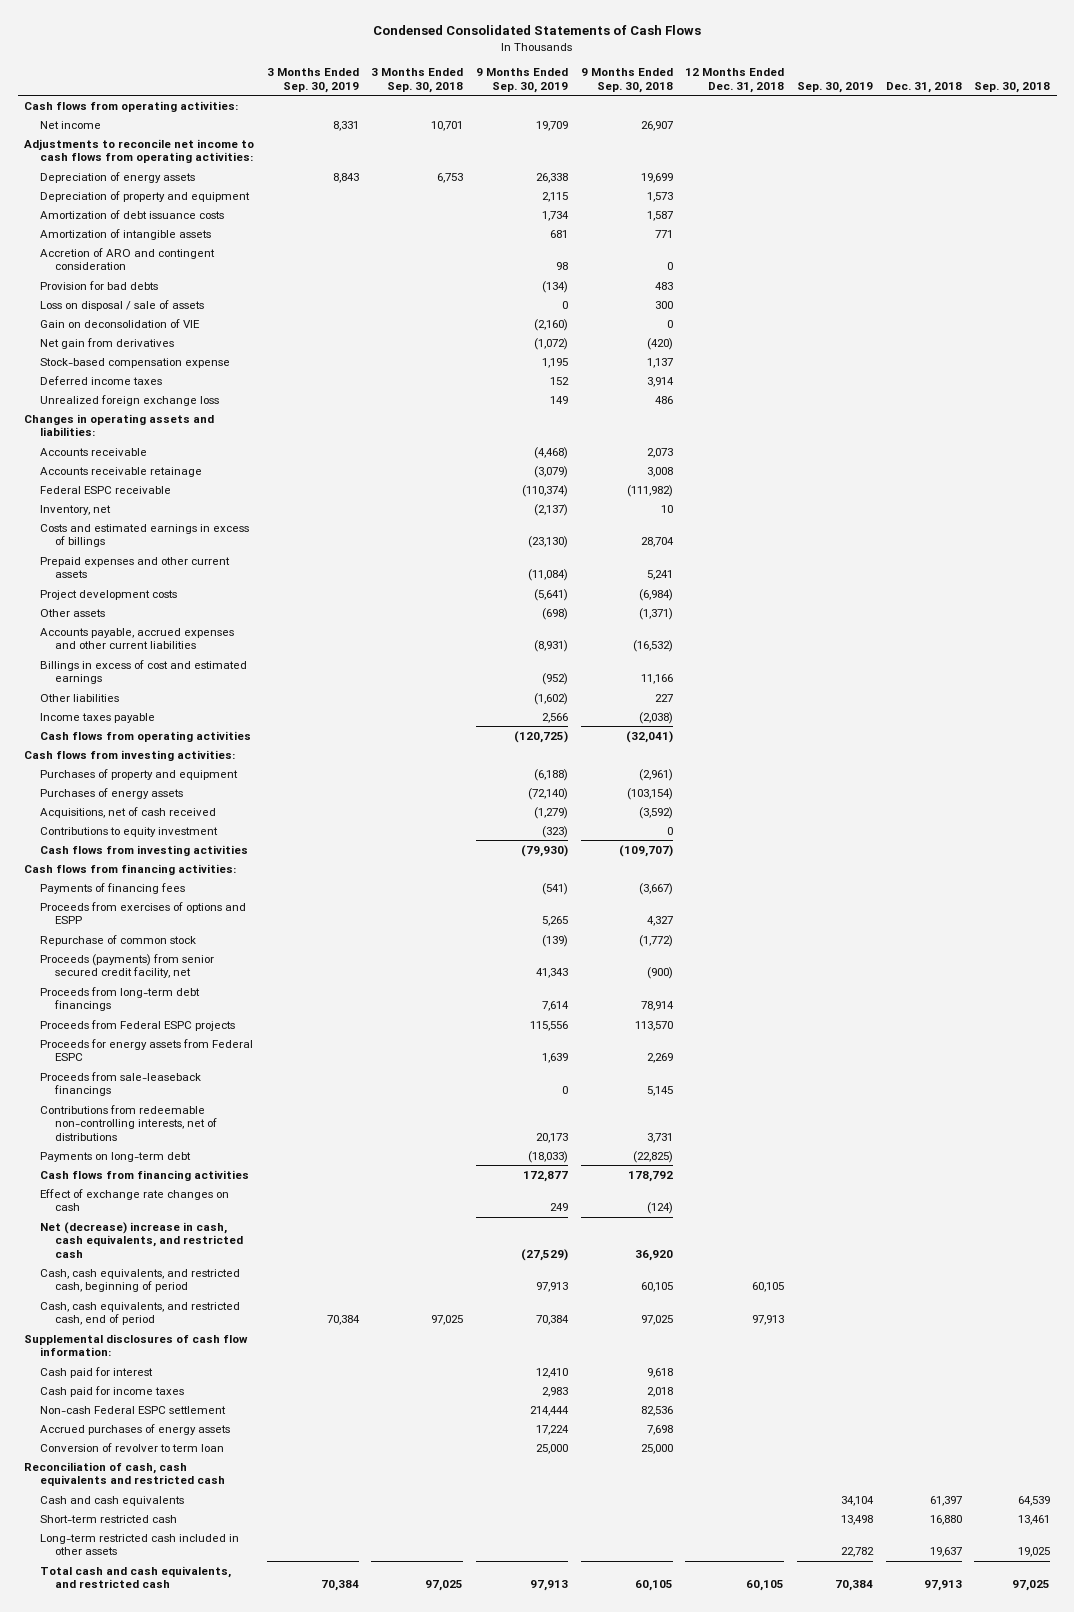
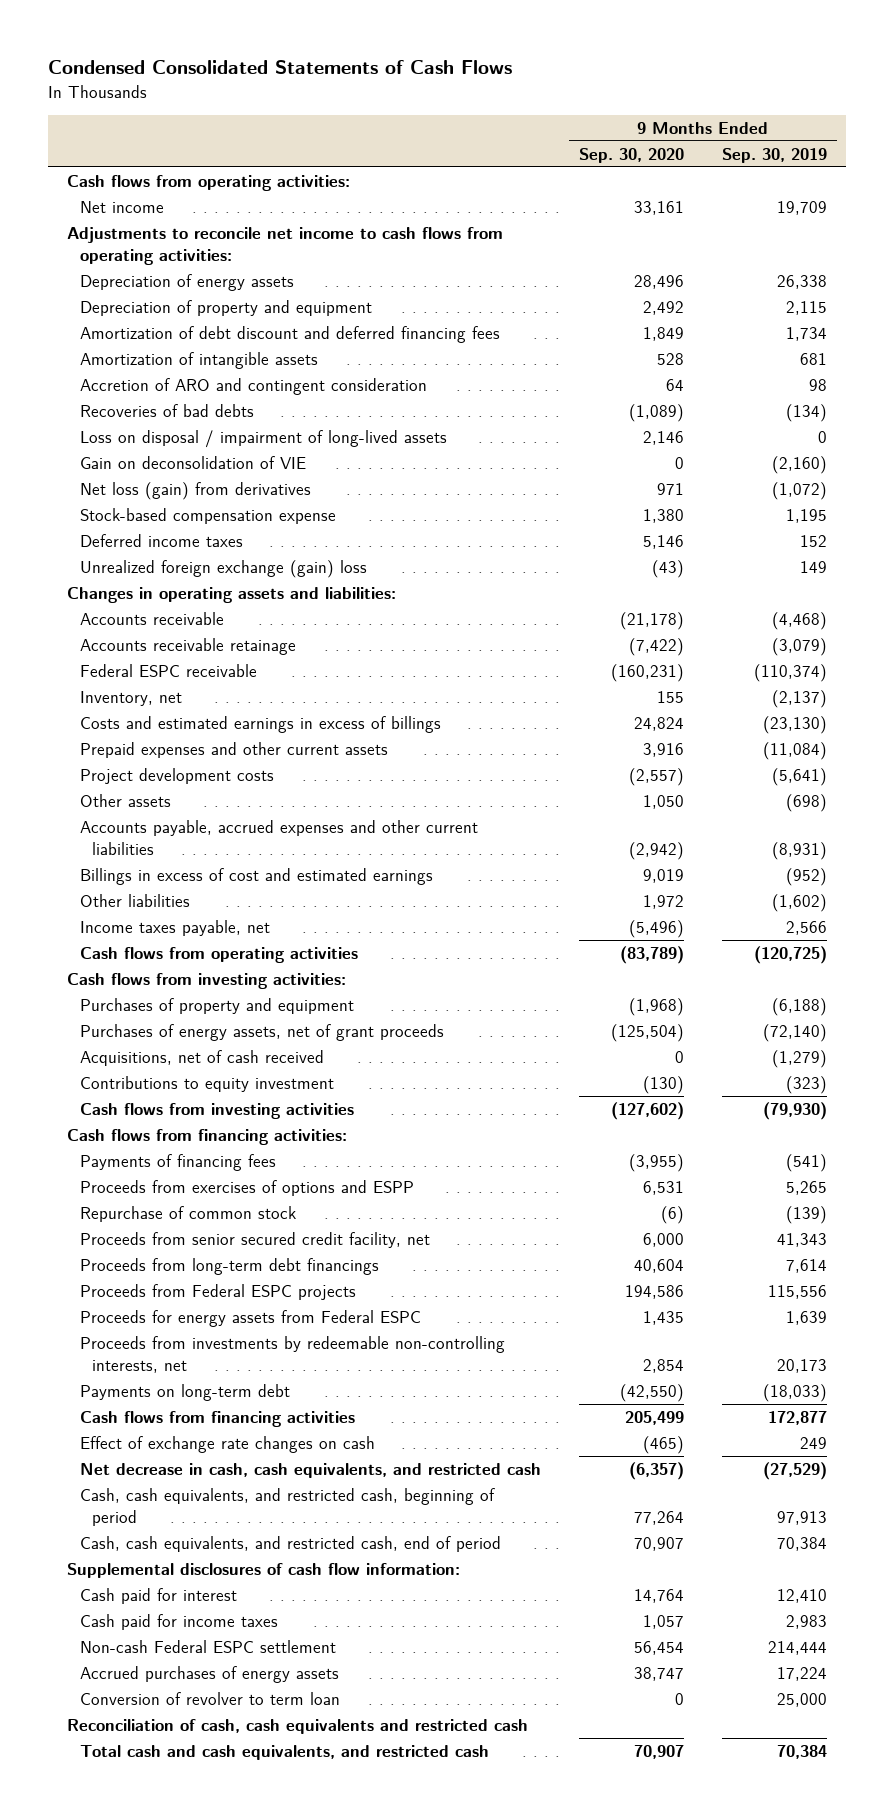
[266,68,359,93] 3 Months Ended Sep. 30, 2019 -> none
[371,68,464,93] 3 Months Ended Sep. 30, 2018 -> none
[580,68,673,93] 9 Months Ended Sep. 30, 2018 -> none
[685,68,785,93] 12 Months Ended Dec. 31, 2018 -> none
[797,81,874,93] Sep. 30, 2019 -> none
[885,81,962,93] Dec. 31, 2018 -> none
[974,81,1051,93] Sep. 30, 2018 -> none
none -> [578,147,684,163] Sep. 30, 2020
[39,209,224,219] Amortization of debt issuance costs -> [79,326,500,344] Amortization of debt discount and deferred financing fees
[39,280,158,290] Provision for bad debts -> [79,404,254,418] Recoveries of bad debts
[39,299,204,311] Loss on disposal / sale of assets -> [79,430,447,449] Loss on disposal / impairment of long-lived assets
[39,337,174,349] Net gain from derivatives -> [79,482,311,501] Net loss (gain) from derivatives
[39,394,219,406] Unrealized foreign exchange loss -> [79,560,367,579] Unrealized foreign exchange (gain) loss
[39,712,155,723] Income taxes payable -> [79,920,270,937] Income taxes payable, net
[39,787,183,799] Purchases of energy assets -> [79,1024,444,1042] Purchases of energy assets, net of grant proceeds
[39,953,214,979] Proceeds (payments) from senior secured credit facility, net -> [79,1232,430,1249] Proceeds from senior secured credit facility, net
[39,1071,201,1097] Proceeds from sale-leaseback financings -> none
[39,1104,218,1141] Contributions from redeemable non-controlling interests, net of distributions -> [79,1336,505,1373] Proceeds from investments by redeemable non-controlling interests, net
[39,1221,244,1258] Net (decrease) increase in cash, cash equivalents, and restricted cash -> [79,1463,541,1479] Net decrease in cash, cash equivalents, and restricted cash
[39,1495,184,1506] Cash and cash equivalents -> none
[39,1514,177,1523] Short-term restricted cash -> none
[39,1533,239,1556] Long-term restricted cash included in other assets -> none
[530,1580,569,1592] 97,913 -> [777,1745,828,1760] 70,384

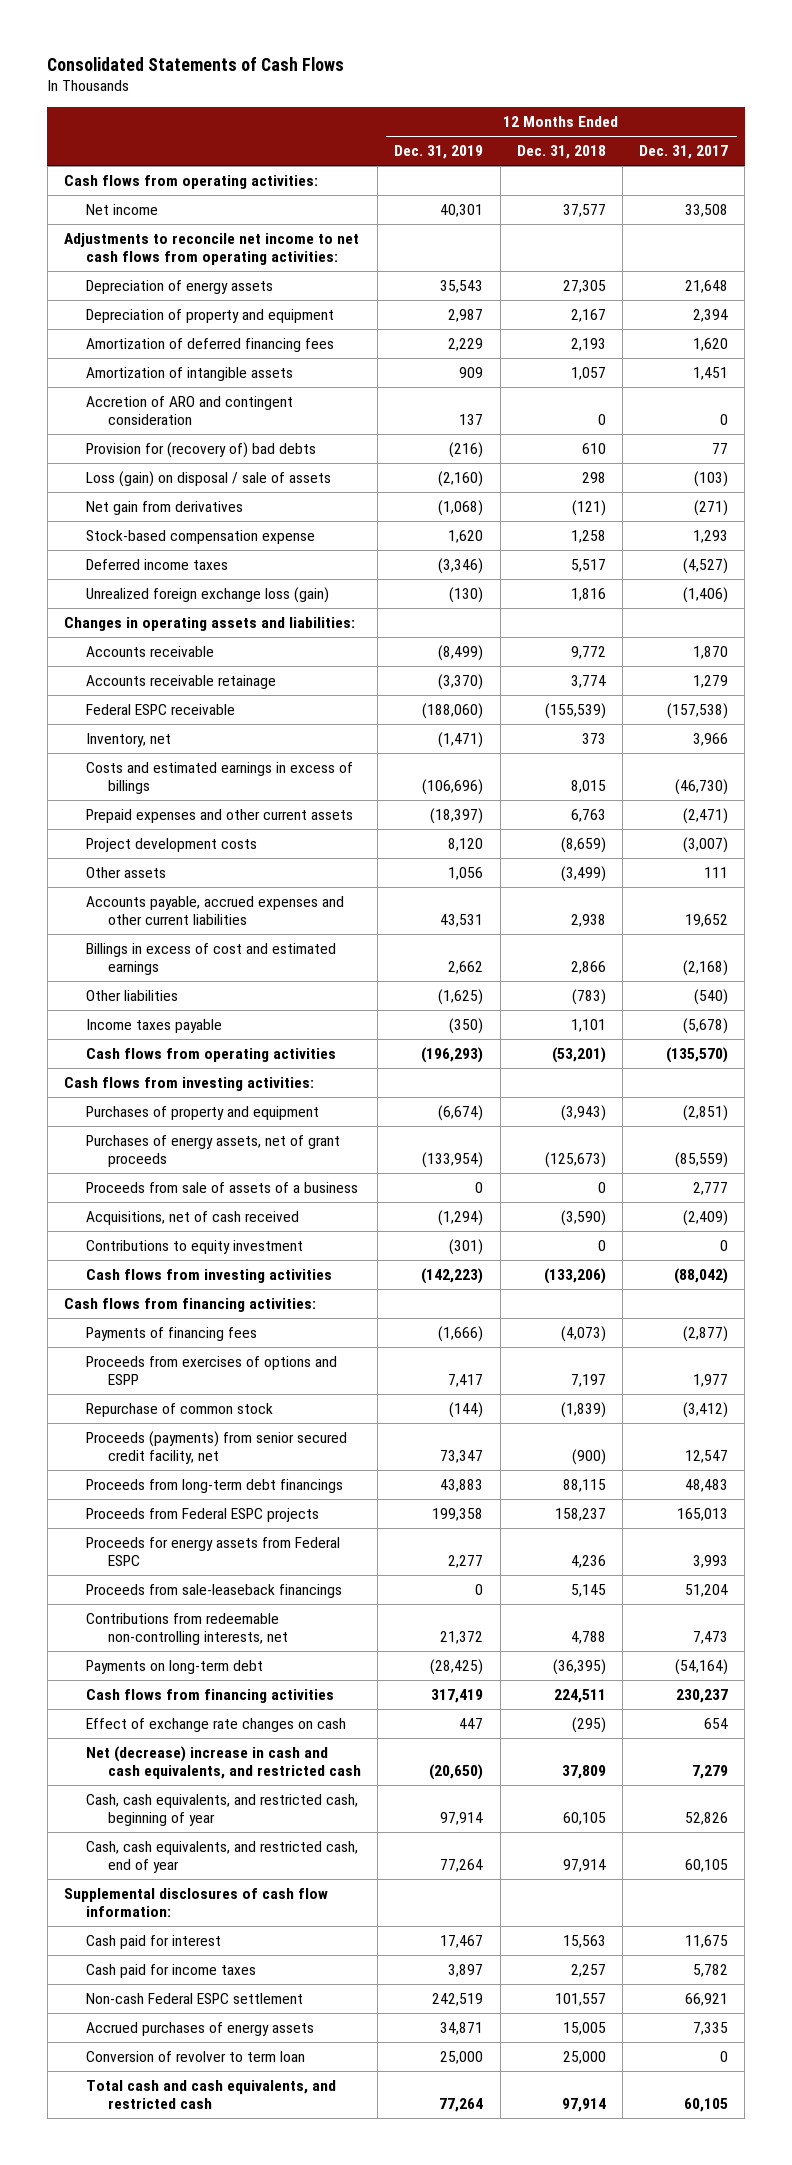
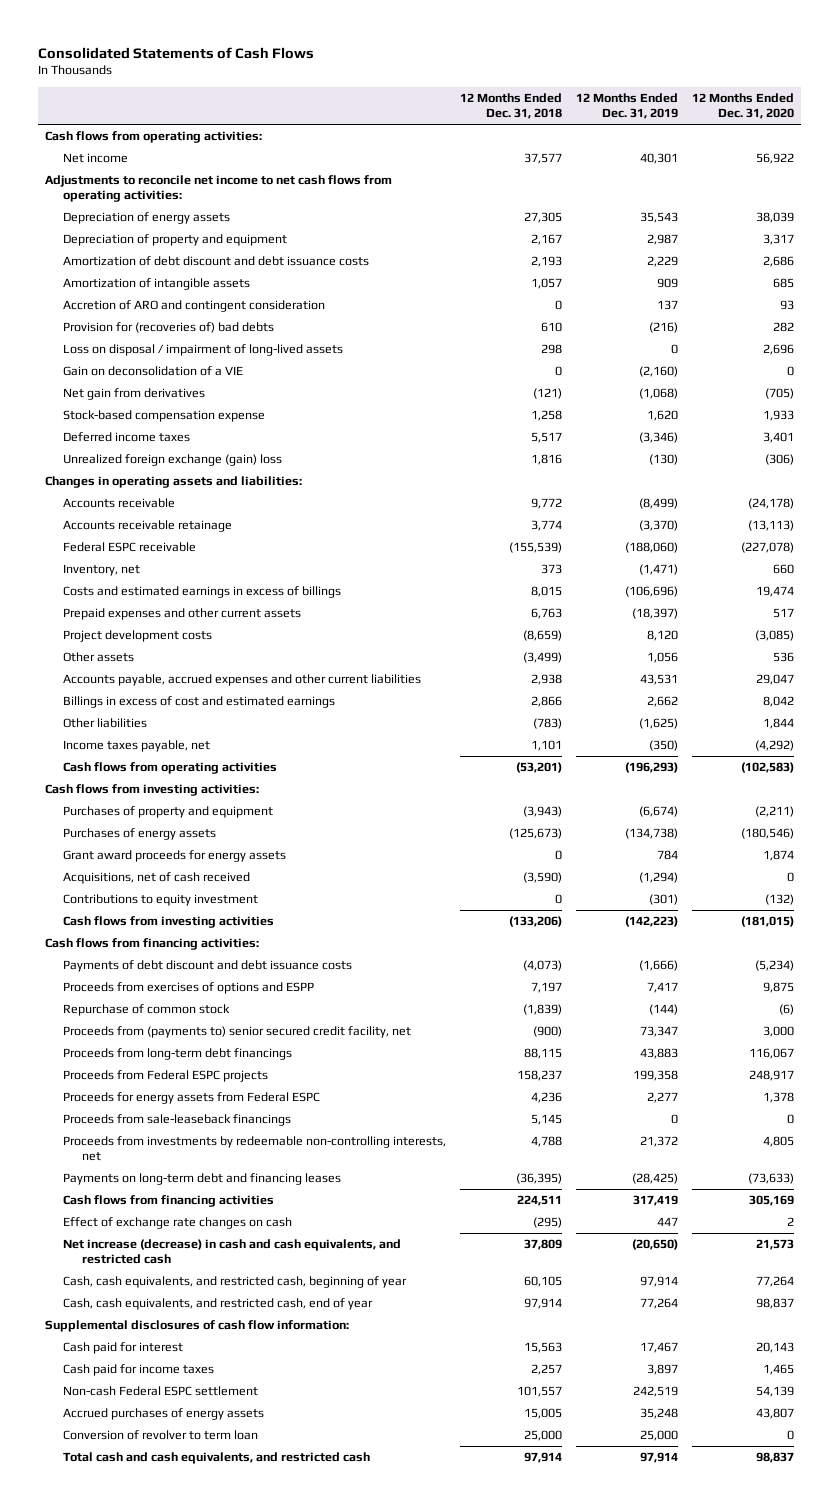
[639,145,729,160] Dec. 31, 2017 -> none
none -> [691,93,794,120] 12 Months Ended Dec. 31, 2020
[85,338,334,353] Amortization of deferred financing fees -> [63,256,370,267] Amortization of debt discount and debt issuance costs
[85,442,316,459] Provision for (recovery of) bad debts -> [63,322,275,334] Provision for (recoveries of) bad debts
[85,471,331,488] Loss (gain) on disposal / sale of assets -> [63,344,344,357] Loss on disposal / impairment of long-lived assets
[438,471,484,488] (2,160) -> [670,344,678,355] 0
none -> [63,366,244,377] Gain on deconsolidation of a VIE
[85,587,329,604] Unrealized foreign exchange loss (gain) -> [63,454,283,467] Unrealized foreign exchange (gain) loss
[85,1019,222,1034] Income taxes payable -> [63,740,211,753] Income taxes payable, net
[85,1182,358,1194] Proceeds from sale of assets of a business -> none
[85,1135,340,1168] Purchases of energy assets, net of grant proceeds -> [63,828,217,841] Purchases of energy assets
[422,1152,484,1169] (133,954) -> [624,828,678,840] (134,738)
none -> [63,850,287,863] Grant award proceeds for energy assets
[85,1327,257,1342] Payments of financing fees -> [63,960,353,973] Payments of debt discount and debt issuance costs
[85,1431,347,1465] Proceeds (payments) from senior secured credit facility, net -> [63,1026,412,1039] Proceeds from (payments to) senior secured credit facility, net
[85,1613,288,1646] Contributions from redeemable non-controlling interests, net -> [63,1136,447,1162] Proceeds from investments by redeemable non-controlling interests, net
[85,1660,263,1675] Payments on long-term debt -> [63,1173,342,1186] Payments on long-term debt and financing leases
[85,1746,361,1780] Net (decrease) increase in cash and cash equivalents, and restricted cash -> [63,1239,402,1265] Net increase (decrease) in cash and cash equivalents, and restricted cash
[440,2022,484,2036] 34,871 -> [639,1408,678,1420] 35,248
[439,2098,484,2113] 77,264 -> [639,1452,678,1464] 97,914

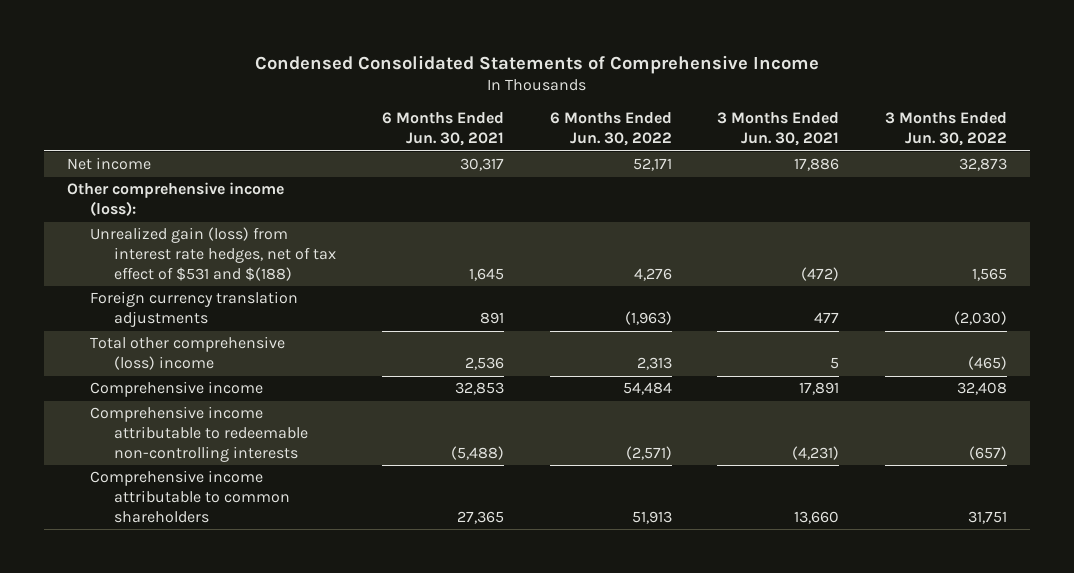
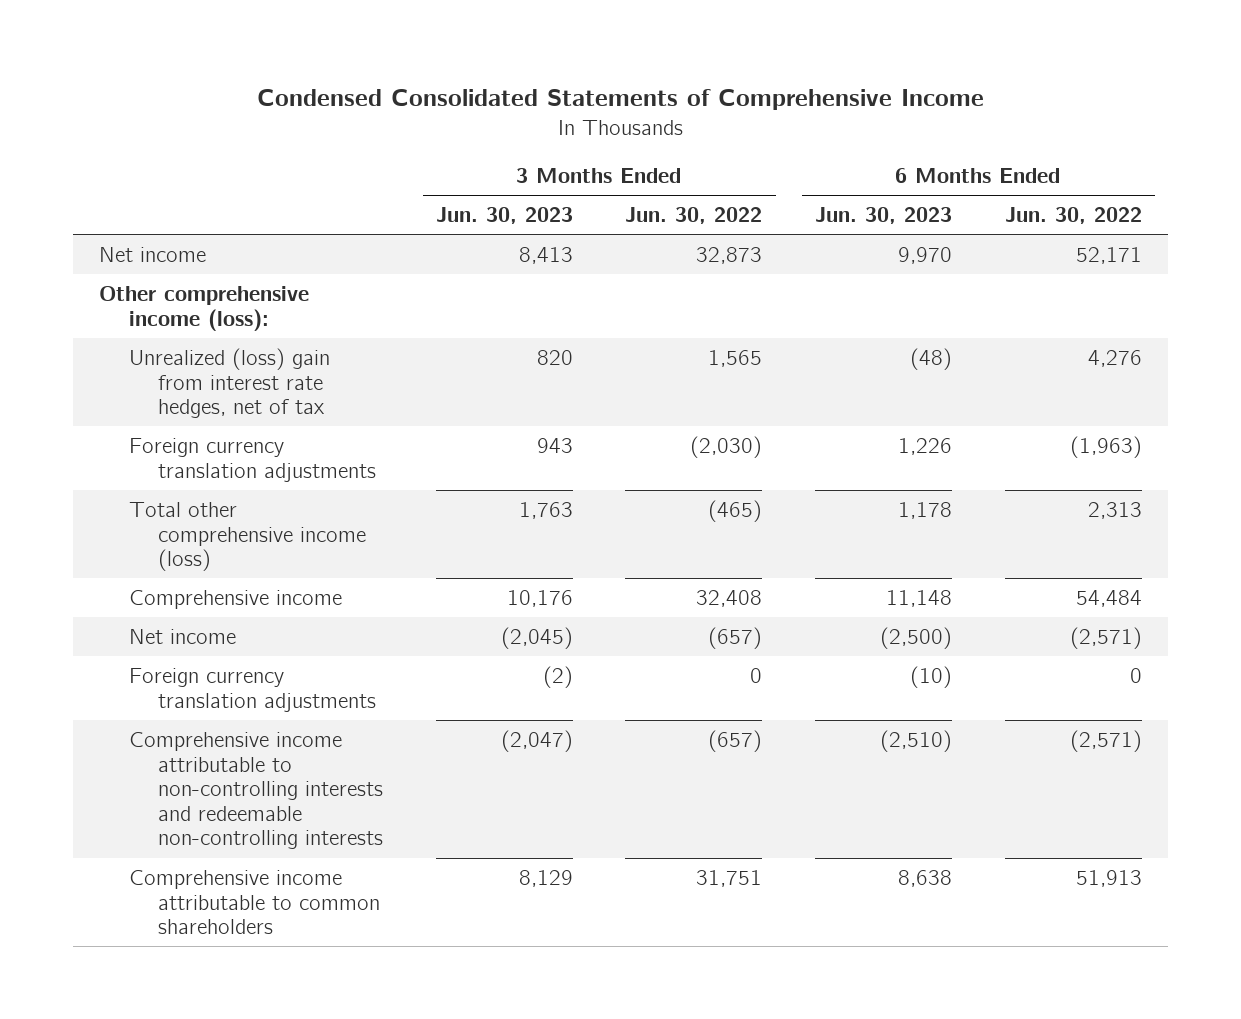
[381,112,504,147] 6 Months Ended Jun. 30, 2021 -> none
[717,112,840,147] 3 Months Ended Jun. 30, 2021 -> none
none -> [435,207,573,225] Jun. 30, 2023
none -> [814,207,952,225] Jun. 30, 2023
[90,227,337,282] Unrealized gain (loss) from interest rate hedges, net of tax effect of $531 and $(188) -> [128,347,330,419] Unrealized (loss) gain from interest rate hedges, net of tax
[90,336,286,371] Total other comprehensive (loss) income -> [128,501,367,572] Total other comprehensive income (loss)
none -> [128,628,236,644] Net income
none -> [128,667,377,712] Foreign currency translation adjustments
[90,406,309,463] Comprehensive income attributable to redeemable non-controlling interests -> [128,731,384,850] Comprehensive income attributable to non-controlling interests and redeemable non-controlling interests

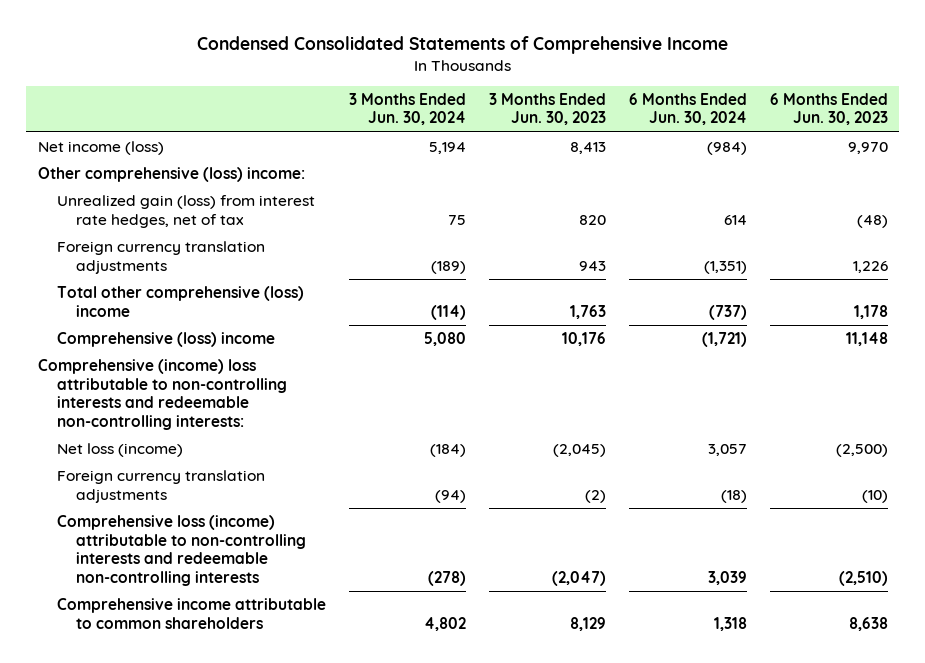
[625,207,763,225] Jun. 30, 2022 -> none
[1004,207,1142,225] Jun. 30, 2022 -> none
none -> [348,92,466,126] 3 Months Ended Jun. 30, 2024
none -> [628,92,747,126] 6 Months Ended Jun. 30, 2024
[99,246,207,262] Net income -> [37,141,164,156] Net income (loss)
[99,285,310,331] Other comprehensive income (loss): -> [37,167,305,183] Other comprehensive (loss) income:
[128,347,330,419] Unrealized (loss) gain from interest rate hedges, net of tax -> [56,195,315,228] Unrealized gain (loss) from interest rate hedges, net of tax
[128,501,367,572] Total other comprehensive income (loss) -> [56,286,304,317] Total other comprehensive (loss) income
[128,589,342,609] Comprehensive income -> [56,332,275,348] Comprehensive (loss) income
none -> [37,359,287,430] Comprehensive (income) loss attributable to non-controlling interests and redeemable non-controlling interests:
[128,628,236,644] Net income -> [56,443,183,458] Net loss (income)
[128,731,384,850] Comprehensive income attributable to non-controlling interests and redeemable non-controlling interests -> [56,515,306,586] Comprehensive loss (income) attributable to non-controlling interests and redeemable non-controlling interests

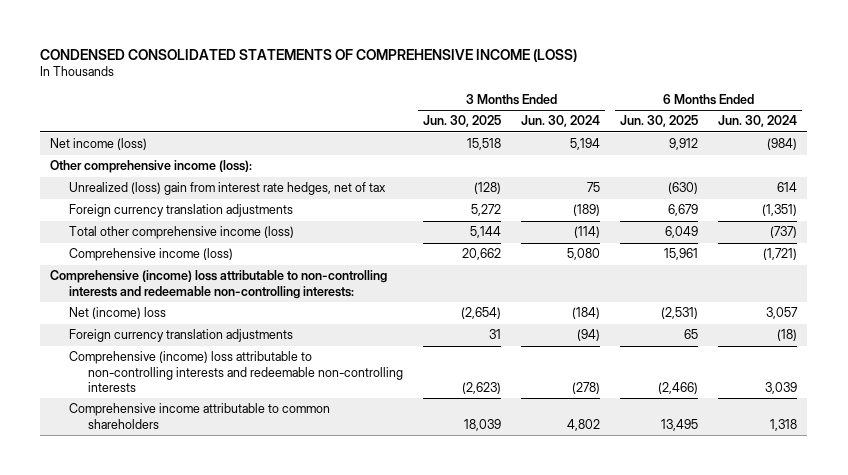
[196,35,728,54] Condensed Consolidated Statements of Comprehensive Income -> [40,48,578,62] CONDENSED CONSOLIDATED STATEMENTS OF COMPREHENSIVE INCOME (LOSS)
[488,92,606,126] 3 Months Ended Jun. 30, 2023 -> none
[769,92,888,126] 6 Months Ended Jun. 30, 2023 -> none
none -> [423,115,502,128] Jun. 30, 2025
none -> [620,115,699,128] Jun. 30, 2025
[37,167,305,183] Other comprehensive (loss) income: -> [50,160,253,174] Other comprehensive income (loss):
[56,195,315,228] Unrealized gain (loss) from interest rate hedges, net of tax -> [69,182,387,196] Unrealized (loss) gain from interest rate hedges, net of tax
[56,286,304,317] Total other comprehensive (loss) income -> [69,226,295,240] Total other comprehensive income (loss)
[56,332,275,348] Comprehensive (loss) income -> [69,248,234,262] Comprehensive income (loss)
[56,443,183,458] Net loss (income) -> [69,307,167,320] Net (income) loss
[56,515,306,586] Comprehensive loss (income) attributable to non-controlling interests and redeemable non-controlling interests -> [69,351,403,392] Comprehensive (income) loss attributable to non-controlling interests and redeemable non-controlling interests

